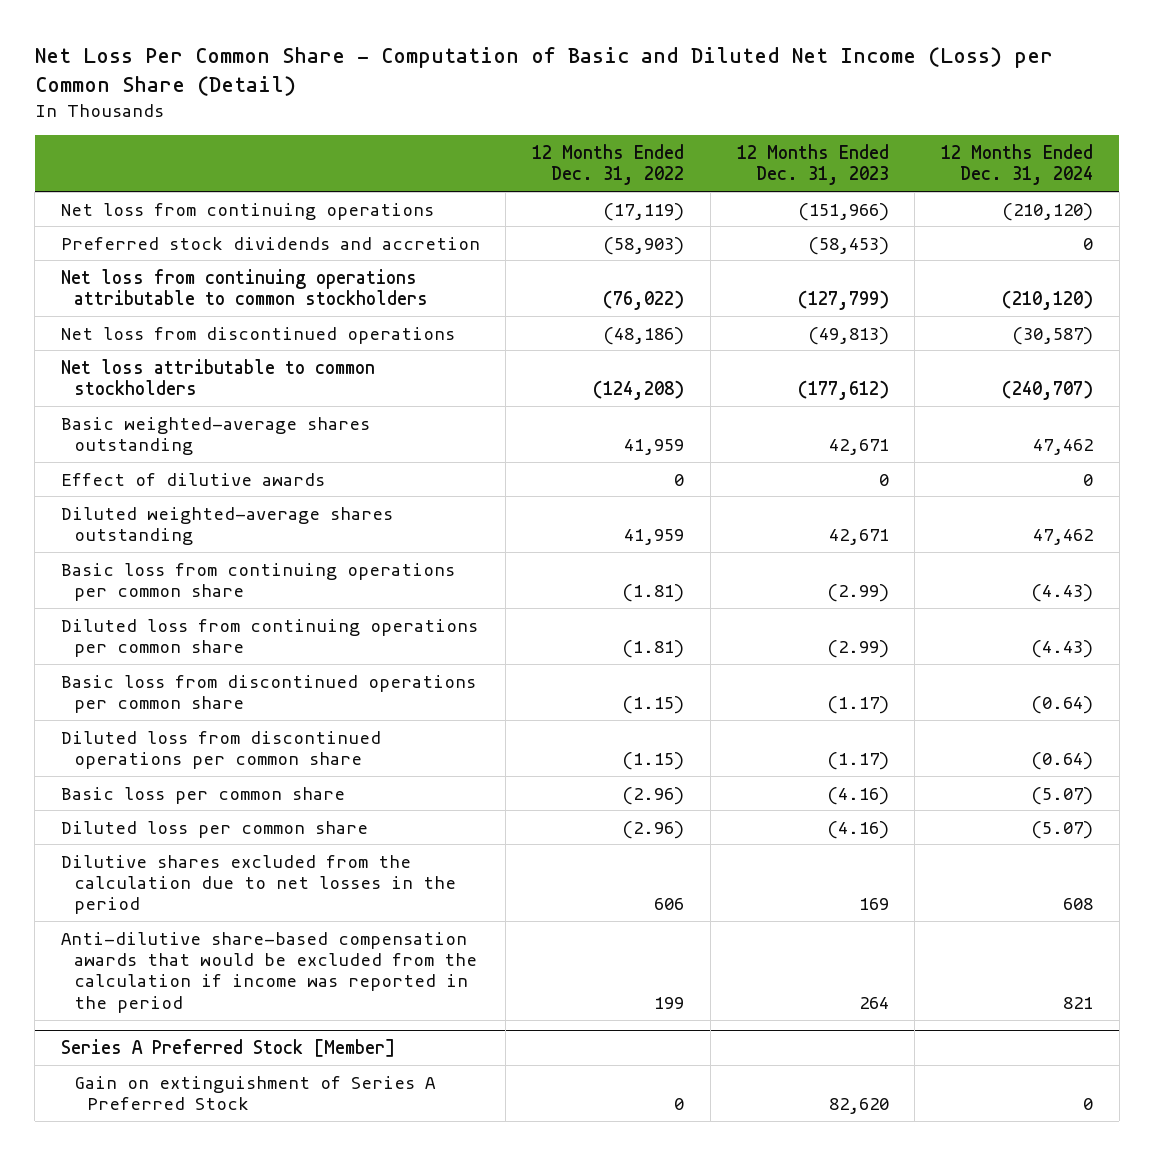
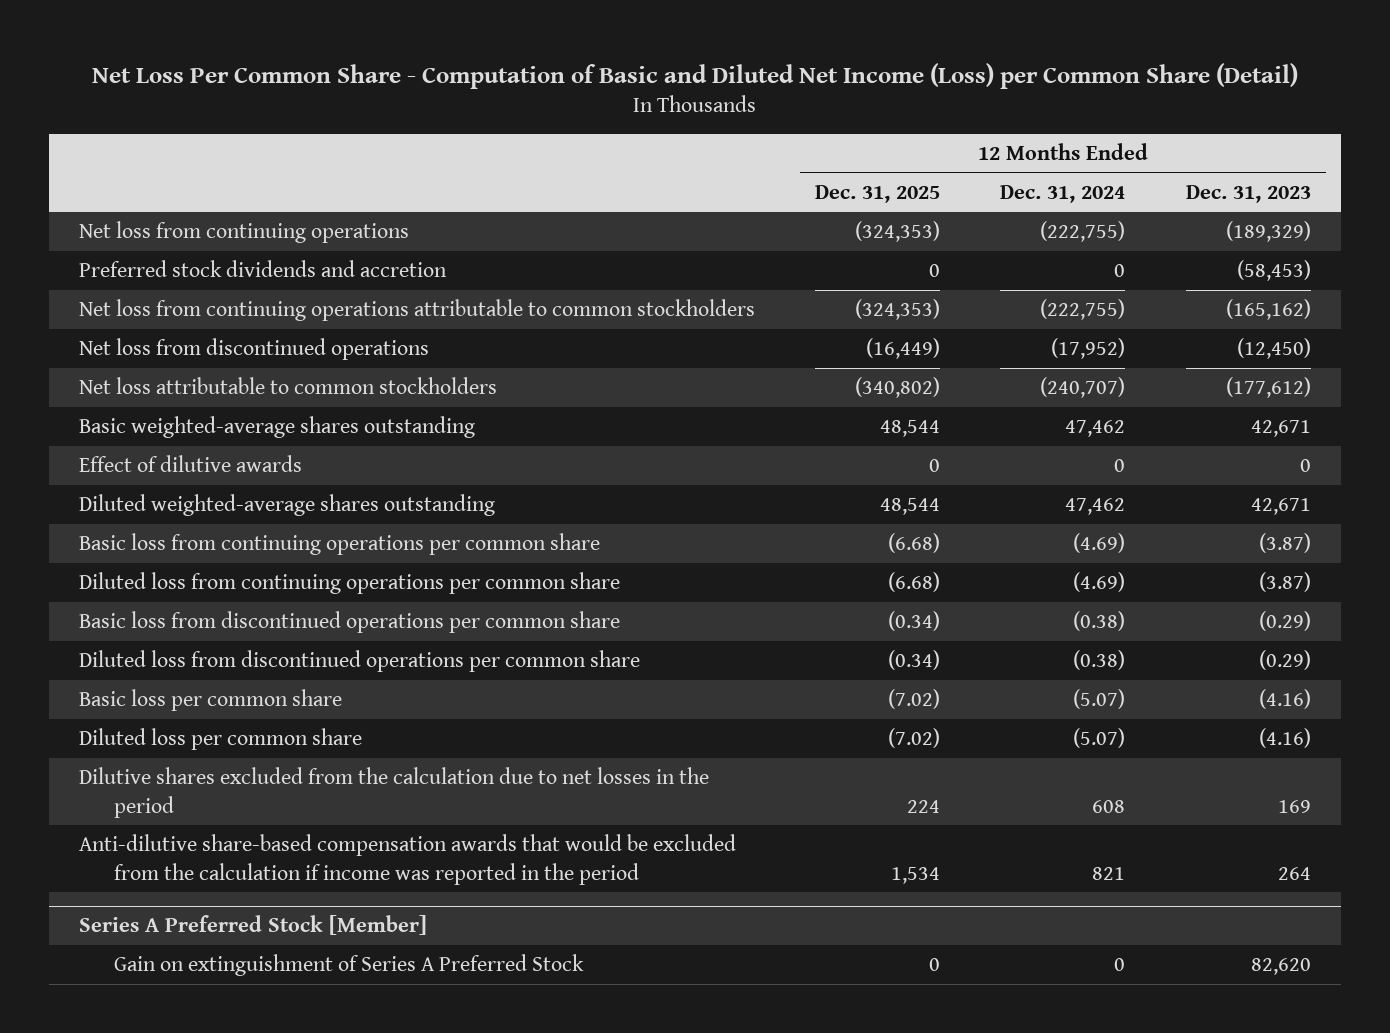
[532,143,685,186] 12 Months Ended Dec. 31, 2022 -> none
none -> [815,184,941,203] Dec. 31, 2025
[797,202,889,221] (151,966) -> [1225,221,1311,243] (189,329)
[1001,202,1093,221] (210,120) -> [1040,221,1126,243] (222,755)
[797,290,889,311] (127,799) -> [1225,299,1311,321] (165,162)
[1001,290,1093,311] (210,120) -> [1040,299,1126,321] (222,755)
[807,326,889,345] (49,813) -> [1236,338,1311,360] (12,450)
[1011,326,1093,345] (30,587) -> [1051,338,1126,360] (17,952)
[826,584,889,603] (2.99) -> [1258,533,1311,554] (3.87)
[1030,584,1093,603] (4.43) -> [1073,533,1126,554] (4.69)
[826,640,889,659] (2.99) -> [1258,572,1311,593] (3.87)
[1030,640,1093,659] (4.43) -> [1073,572,1126,593] (4.69)
[826,696,889,715] (1.17) -> [1258,611,1311,632] (0.29)
[1030,696,1093,715] (0.64) -> [1073,611,1126,632] (0.38)
[826,752,889,771] (1.17) -> [1258,650,1311,671] (0.29)
[1030,752,1093,771] (0.64) -> [1073,650,1126,671] (0.38)

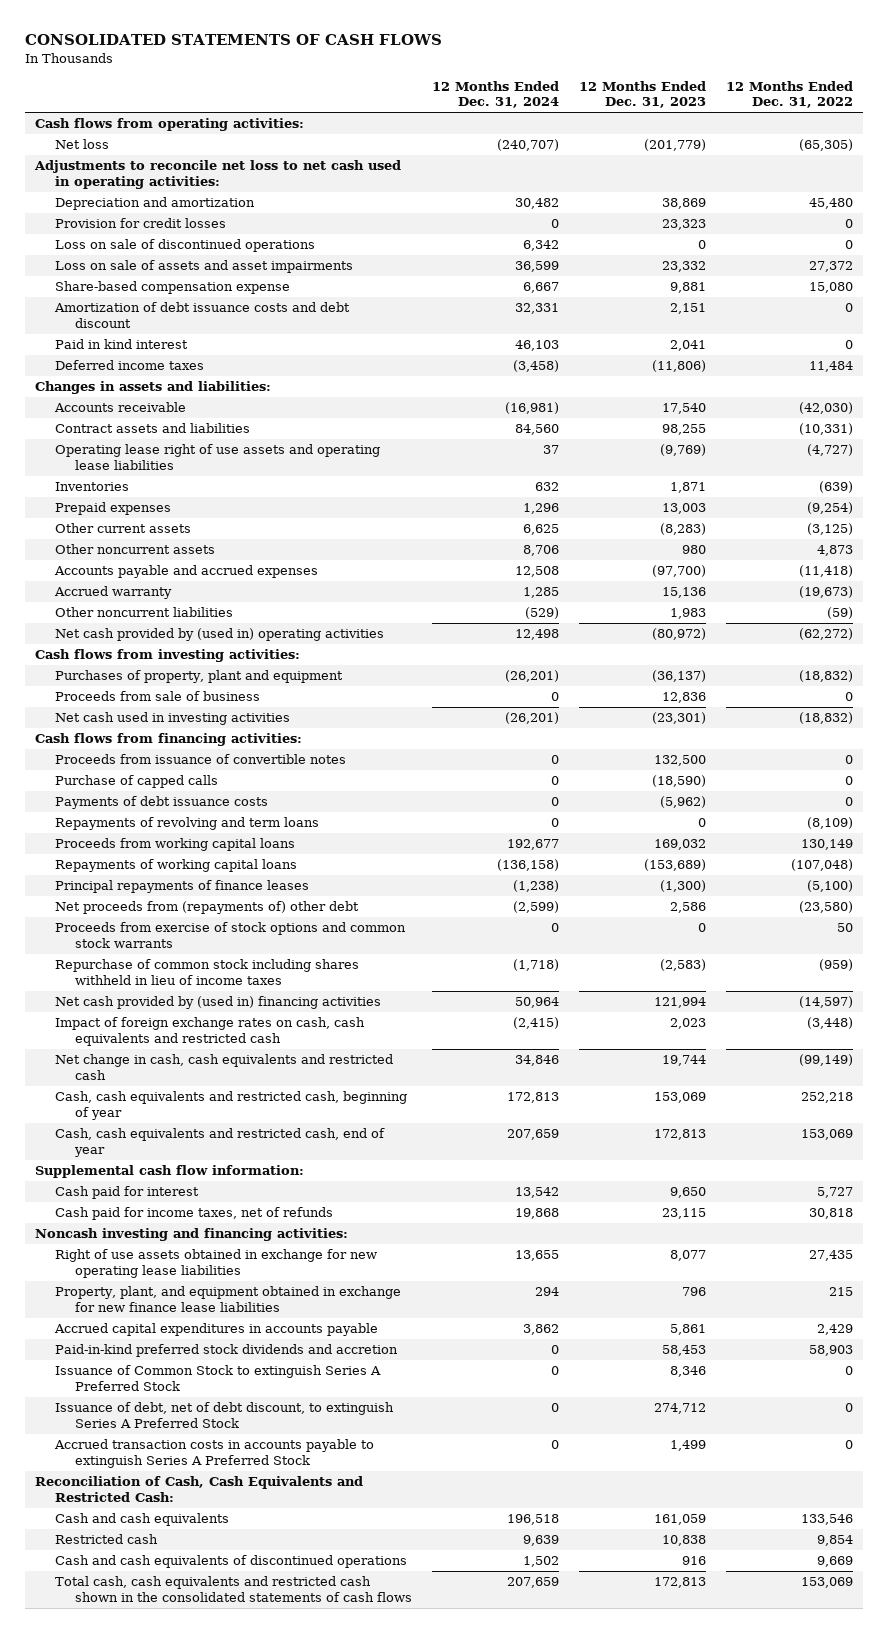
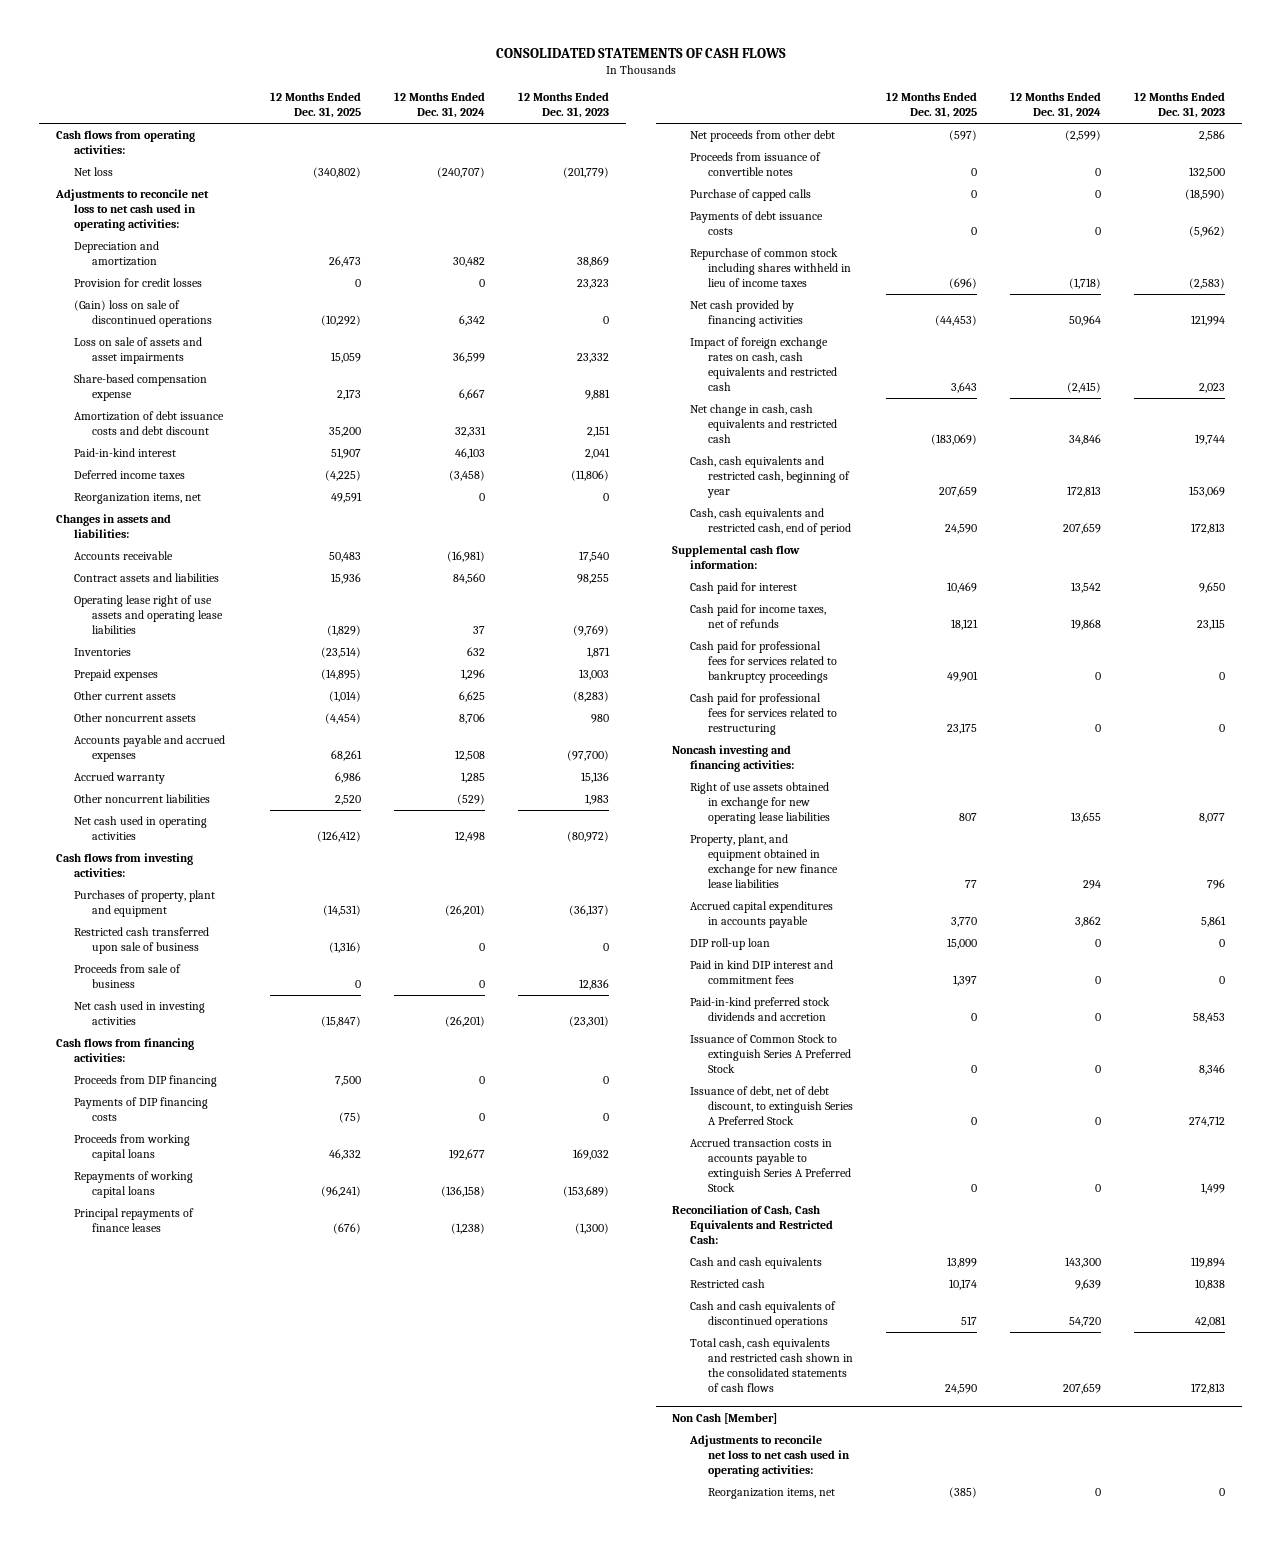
[726,81,854,109] 12 Months Ended Dec. 31, 2022 -> none
none -> [269,92,361,119] 12 Months Ended Dec. 31, 2025
[55,239,316,253] Loss on sale of discontinued operations -> [73,300,212,327] (Gain) loss on sale of discontinued operations
[55,339,189,350] Paid in kind interest -> [73,448,176,458] Paid-in-kind interest
none -> [73,493,201,505] Reorganization items, net
[55,628,385,642] Net cash provided by (used in) operating activities -> [73,816,207,840] Net cash used in operating activities
none -> [73,927,209,954] Restricted cash transferred upon sale of business
[55,817,320,831] Repayments of revolving and term loans -> none
none -> [73,1075,217,1088] Proceeds from DIP financing
none -> [73,1097,208,1121] Payments of DIP financing costs
[55,922,407,948] Proceeds from exercise of stock options and common stock warrants -> none
[55,901,360,915] Net proceeds from (repayments of) other debt -> [690,130,836,143] Net proceeds from other debt
[55,754,347,765] Proceeds from issuance of convertible notes -> [690,152,822,176] Proceeds from issuance of convertible notes
[55,775,219,789] Purchase of capped calls -> [690,189,812,202] Purchase of capped calls
[55,796,269,810] Payments of debt issuance costs -> [690,211,824,235] Payments of debt issuance costs
[55,996,382,1010] Net cash provided by (used in) financing activities -> [690,300,804,327] Net cash provided by financing activities
[55,1128,386,1157] Cash, cash equivalents and restricted cash, end of year -> [690,508,852,535] Cash, cash equivalents and restricted cash, end of period
none -> [690,641,838,683] Cash paid for professional fees for services related to bankruptcy proceedings
none -> [690,693,838,735] Cash paid for professional fees for services related to restructuring
none -> [690,938,771,951] DIP roll-up loan
none -> [690,960,834,984] Paid in kind DIP interest and commitment fees
[507,1514,560,1526] 196,518 -> [1065,1257,1102,1269] 143,300
[654,1514,707,1526] 161,059 -> [1191,1257,1226,1269] 119,894
[523,1556,560,1568] 1,502 -> [1069,1316,1102,1327] 54,720
[682,1556,707,1566] 916 -> [1195,1315,1227,1327] 42,081
none -> [672,1412,778,1424] Non Cash [Member]
none -> [689,1435,851,1477] Adjustments to reconcile net loss to net cash used in operating activities:
none -> [708,1488,836,1500] Reorganization items, net

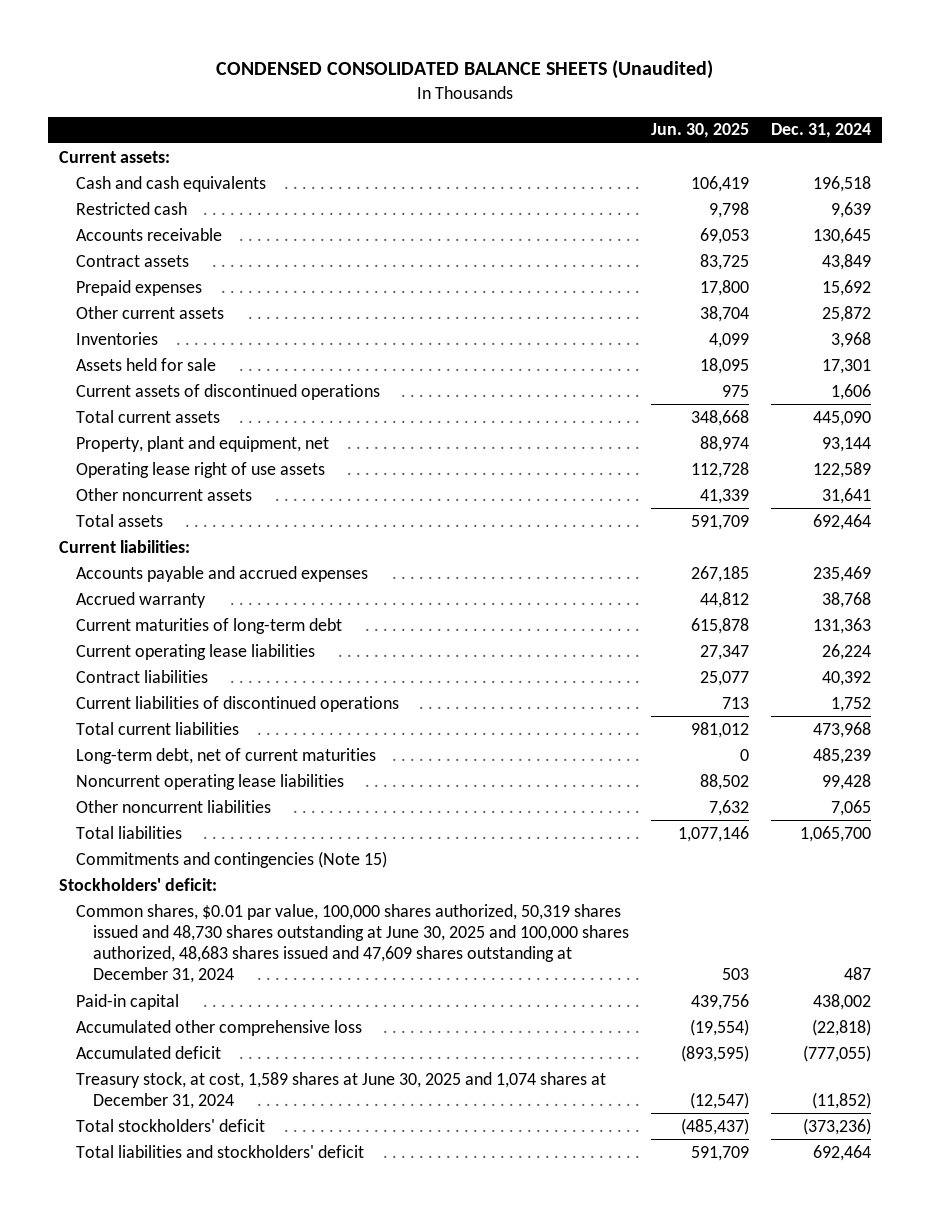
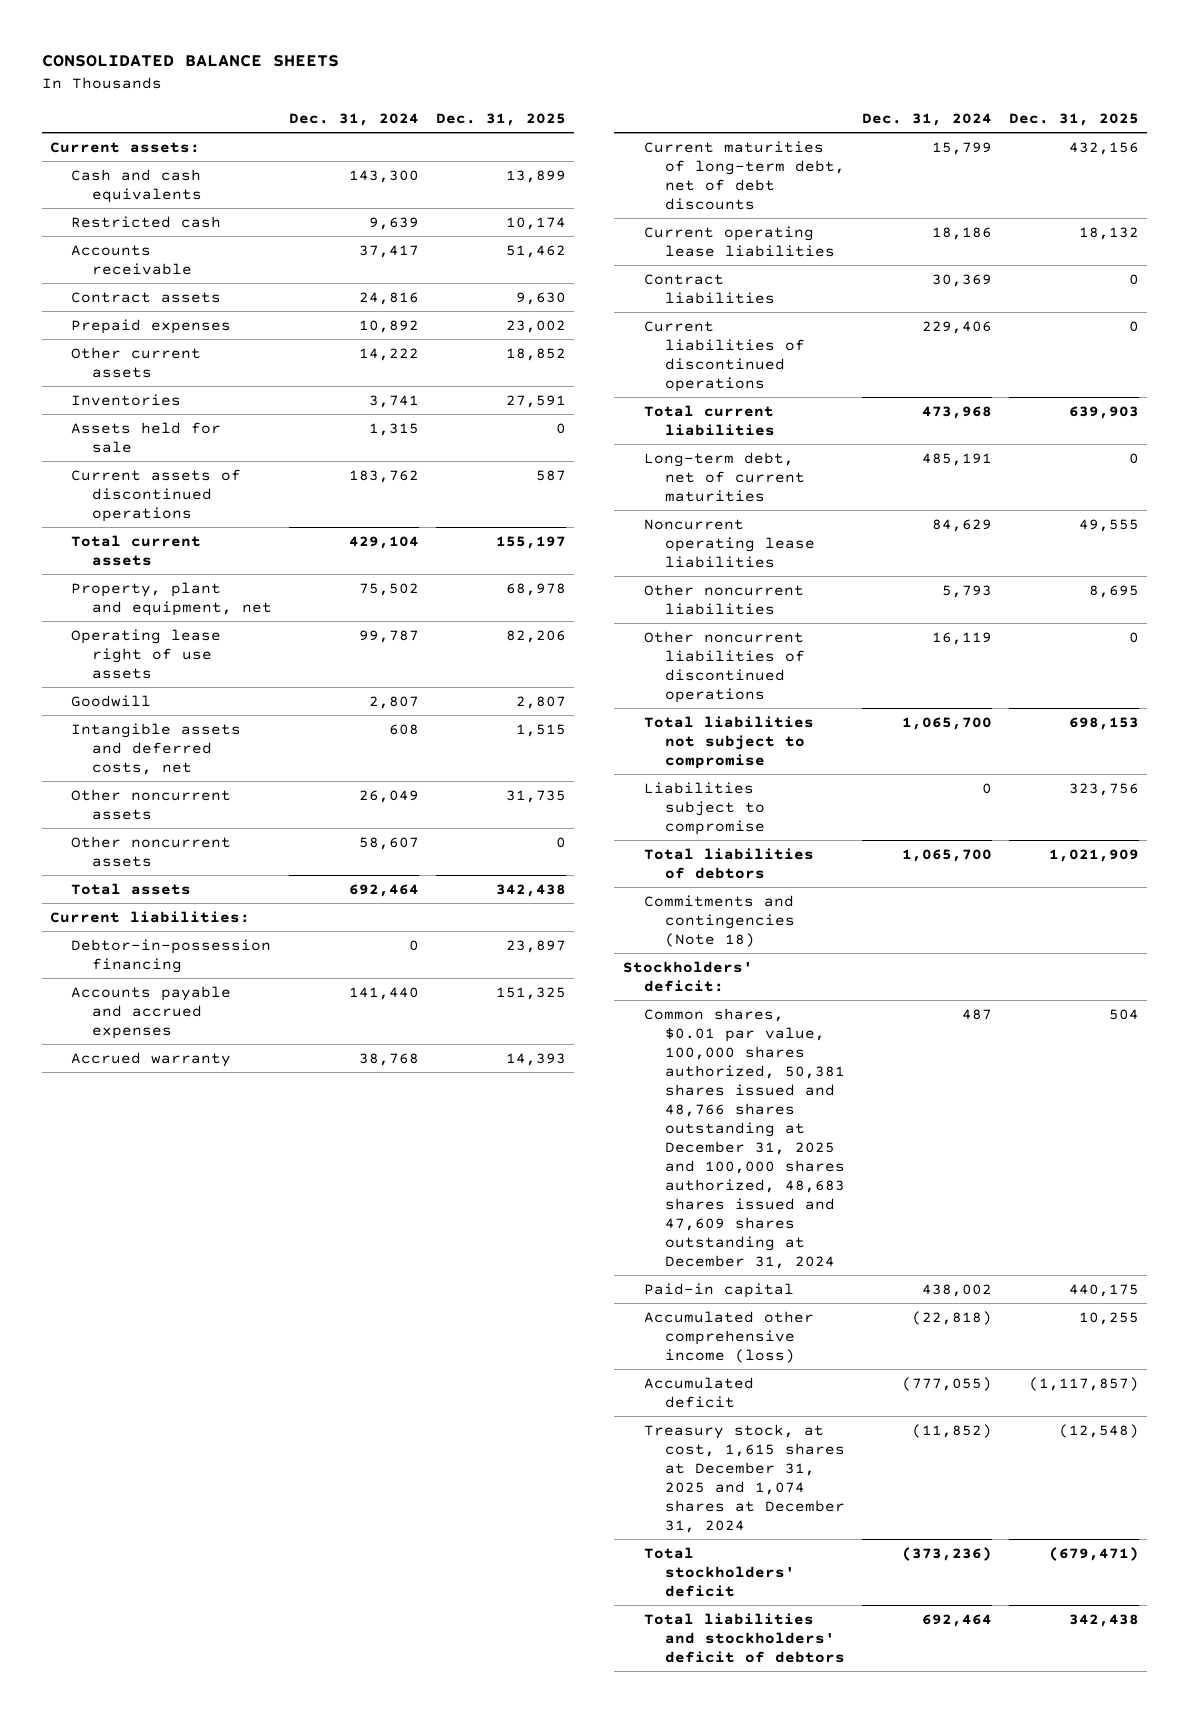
[215,60,713,80] CONDENSED CONSOLIDATED BALANCE SHEETS (Unaudited) -> [41,55,339,68] CONSOLIDATED BALANCE SHEETS
[650,123,749,139] Jun. 30, 2025 -> none
none -> [435,112,566,126] Dec. 31, 2025
[812,175,871,192] 196,518 -> [349,169,420,183] 143,300
[812,227,871,244] 130,645 -> [359,244,420,258] 37,417
[821,253,871,270] 43,849 -> [359,291,420,305] 24,816
[821,279,871,296] 15,692 -> [359,319,420,333] 10,892
[821,305,871,322] 25,872 -> [359,347,420,361] 14,222
[830,331,871,348] 3,968 -> [369,394,420,408] 3,741
[821,358,871,374] 17,301 -> [369,422,420,436] 1,315
[830,383,871,400] 1,606 -> [349,469,420,483] 183,762
[812,410,871,426] 445,090 -> [349,535,420,549] 429,104
[821,436,871,452] 93,144 -> [359,582,420,596] 75,502
[812,461,871,478] 122,589 -> [359,629,420,643] 99,787
none -> [71,694,152,707] Goodwill
none -> [71,722,242,775] Intangible assets and deferred costs, net
[821,487,871,504] 31,641 -> [359,789,420,803] 26,049
none -> [71,835,232,867] Other noncurrent assets
none -> [71,938,272,973] Debtor-in-possession financing
[812,565,871,582] 235,469 -> [349,986,420,1000] 141,440
[75,617,342,634] Current maturities of long-term debt -> [643,140,845,210] Current maturities of long-term debt, net of debt discounts
[812,617,871,634] 131,363 -> [931,141,992,155] 15,799
[821,643,871,660] 26,224 -> [931,226,992,240] 18,186
[821,670,871,686] 40,392 -> [931,273,992,287] 30,369
[830,696,871,712] 1,752 -> [921,320,992,334] 229,406
[812,747,871,764] 485,239 -> [921,452,992,466] 485,191
[821,773,871,790] 99,428 -> [931,518,992,532] 84,629
[830,799,871,816] 7,065 -> [941,584,992,598] 5,793
none -> [643,630,805,703] Other noncurrent liabilities of discontinued operations
none -> [643,715,814,769] Total liabilities not subject to compromise
none -> [643,781,765,835] Liabilities subject to compromise
[75,825,182,839] Total liabilities -> [643,847,814,879] Total liabilities of debtors
[75,850,387,868] Commitments and contingencies (Note 15) -> [643,894,795,947] Commitments and contingencies (Note 18)
[75,903,629,984] Common shares, $0.01 par value, 100,000 shares authorized, 50,319 shares issued and 48,730 shares outstanding at June 30, 2025 and 100,000 shares authorized, 48,683 shares issued and 47,609 shares outstanding at December 31, 2024 -> [643,1007,845,1269] Common shares, $0.01 par value, 100,000 shares authorized, 50,381 shares issued and 48,766 shares outstanding at December 31, 2025 and 100,000 shares authorized, 48,683 shares issued and 47,609 shares outstanding at December 31, 2024
[75,1019,362,1036] Accumulated other comprehensive loss -> [643,1310,814,1363] Accumulated other comprehensive income (loss)
[75,1071,606,1109] Treasury stock, at cost, 1,589 shares at June 30, 2025 and 1,074 shares at December 31, 2024 -> [643,1423,845,1533] Treasury stock, at cost, 1,615 shares at December 31, 2025 and 1,074 shares at December 31, 2024
[75,1144,364,1158] Total liabilities and stockholders' deficit -> [643,1612,845,1663] Total liabilities and stockholders' deficit of debtors

